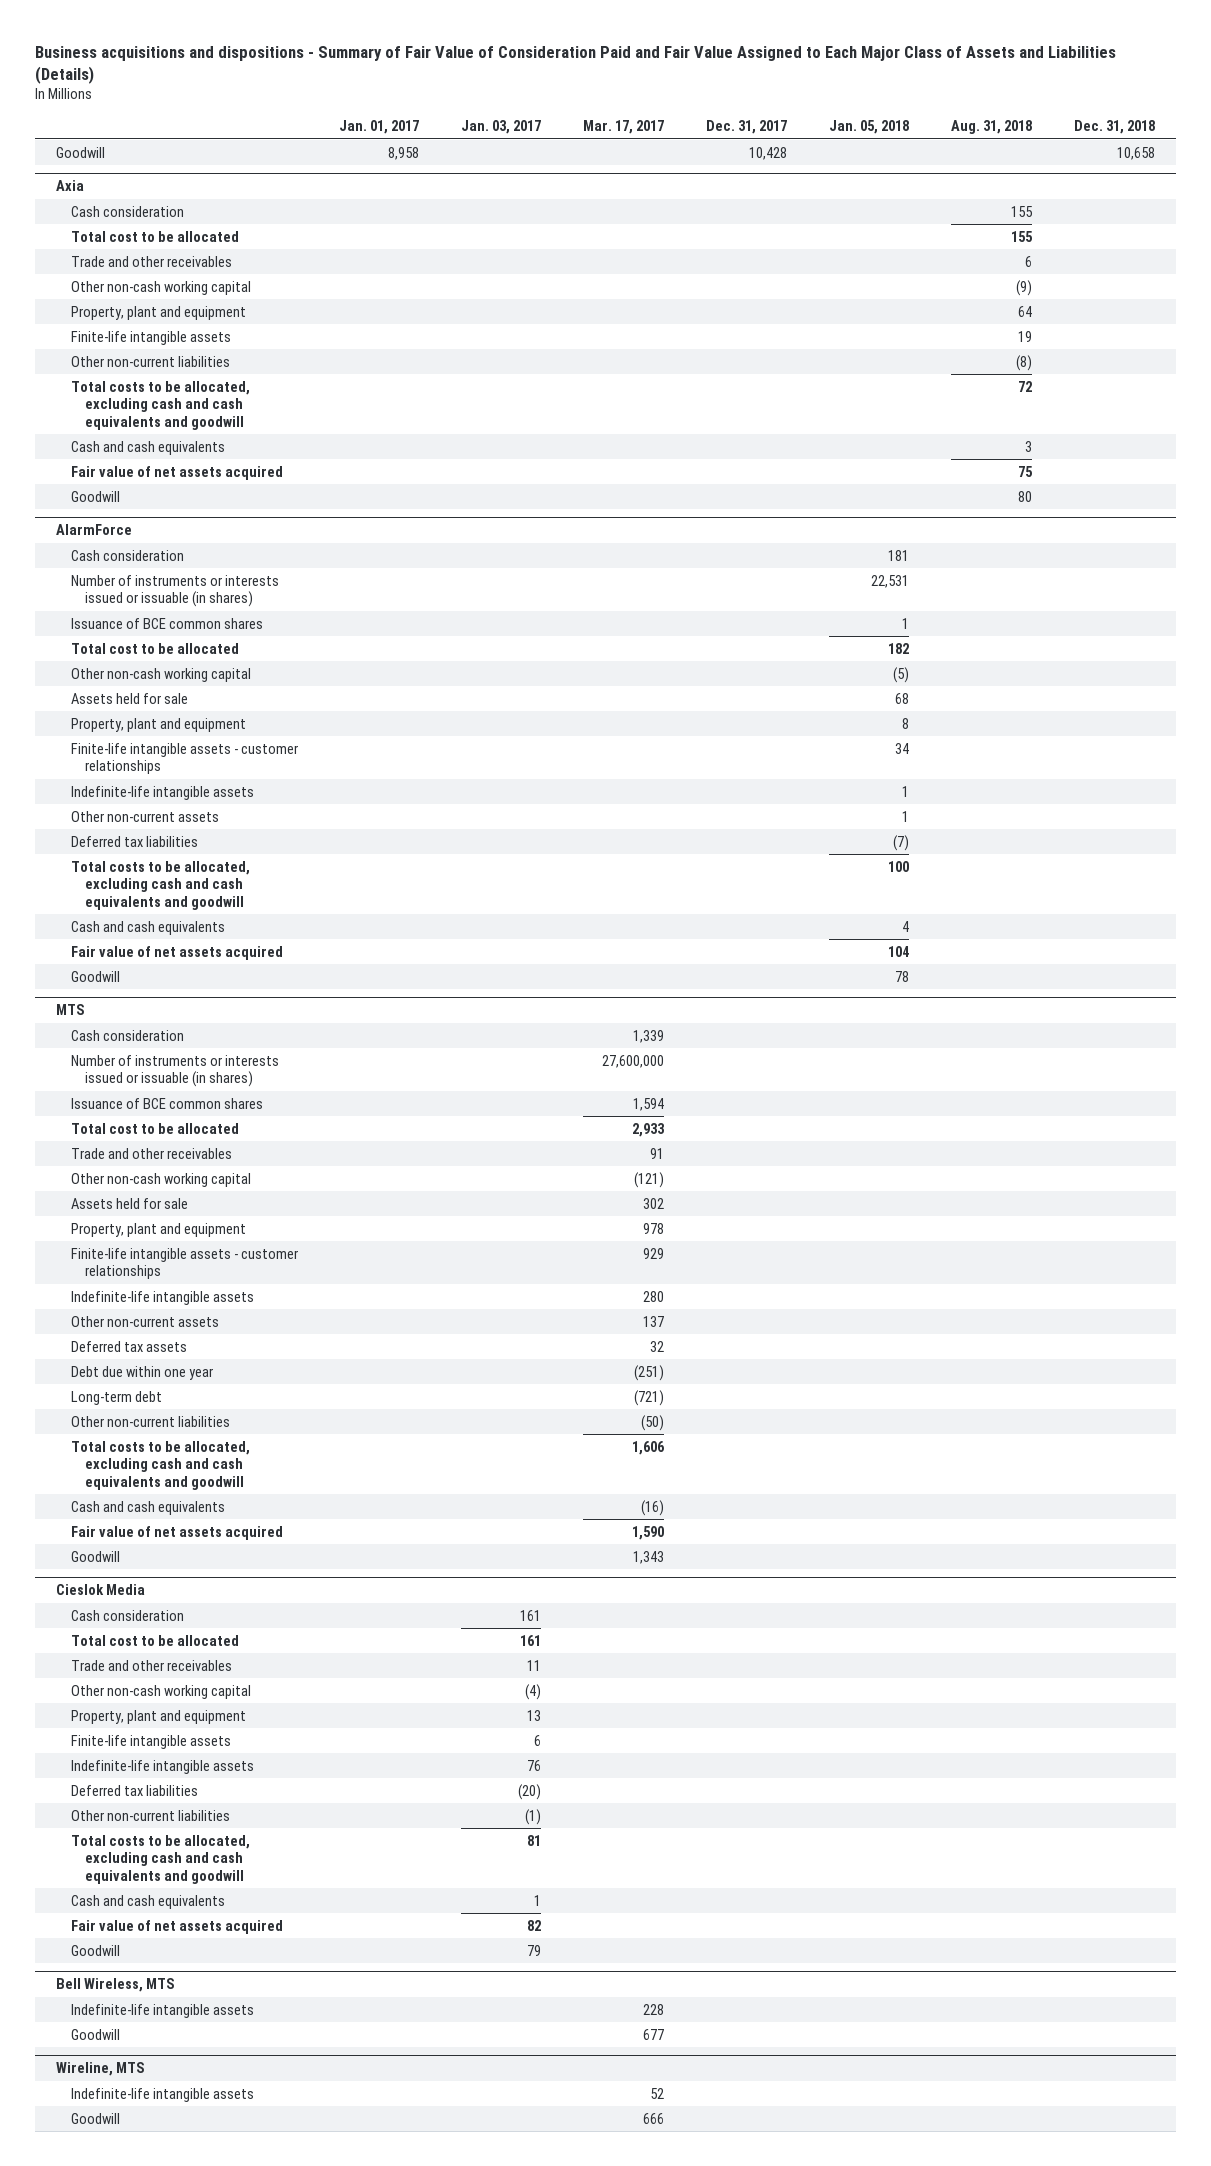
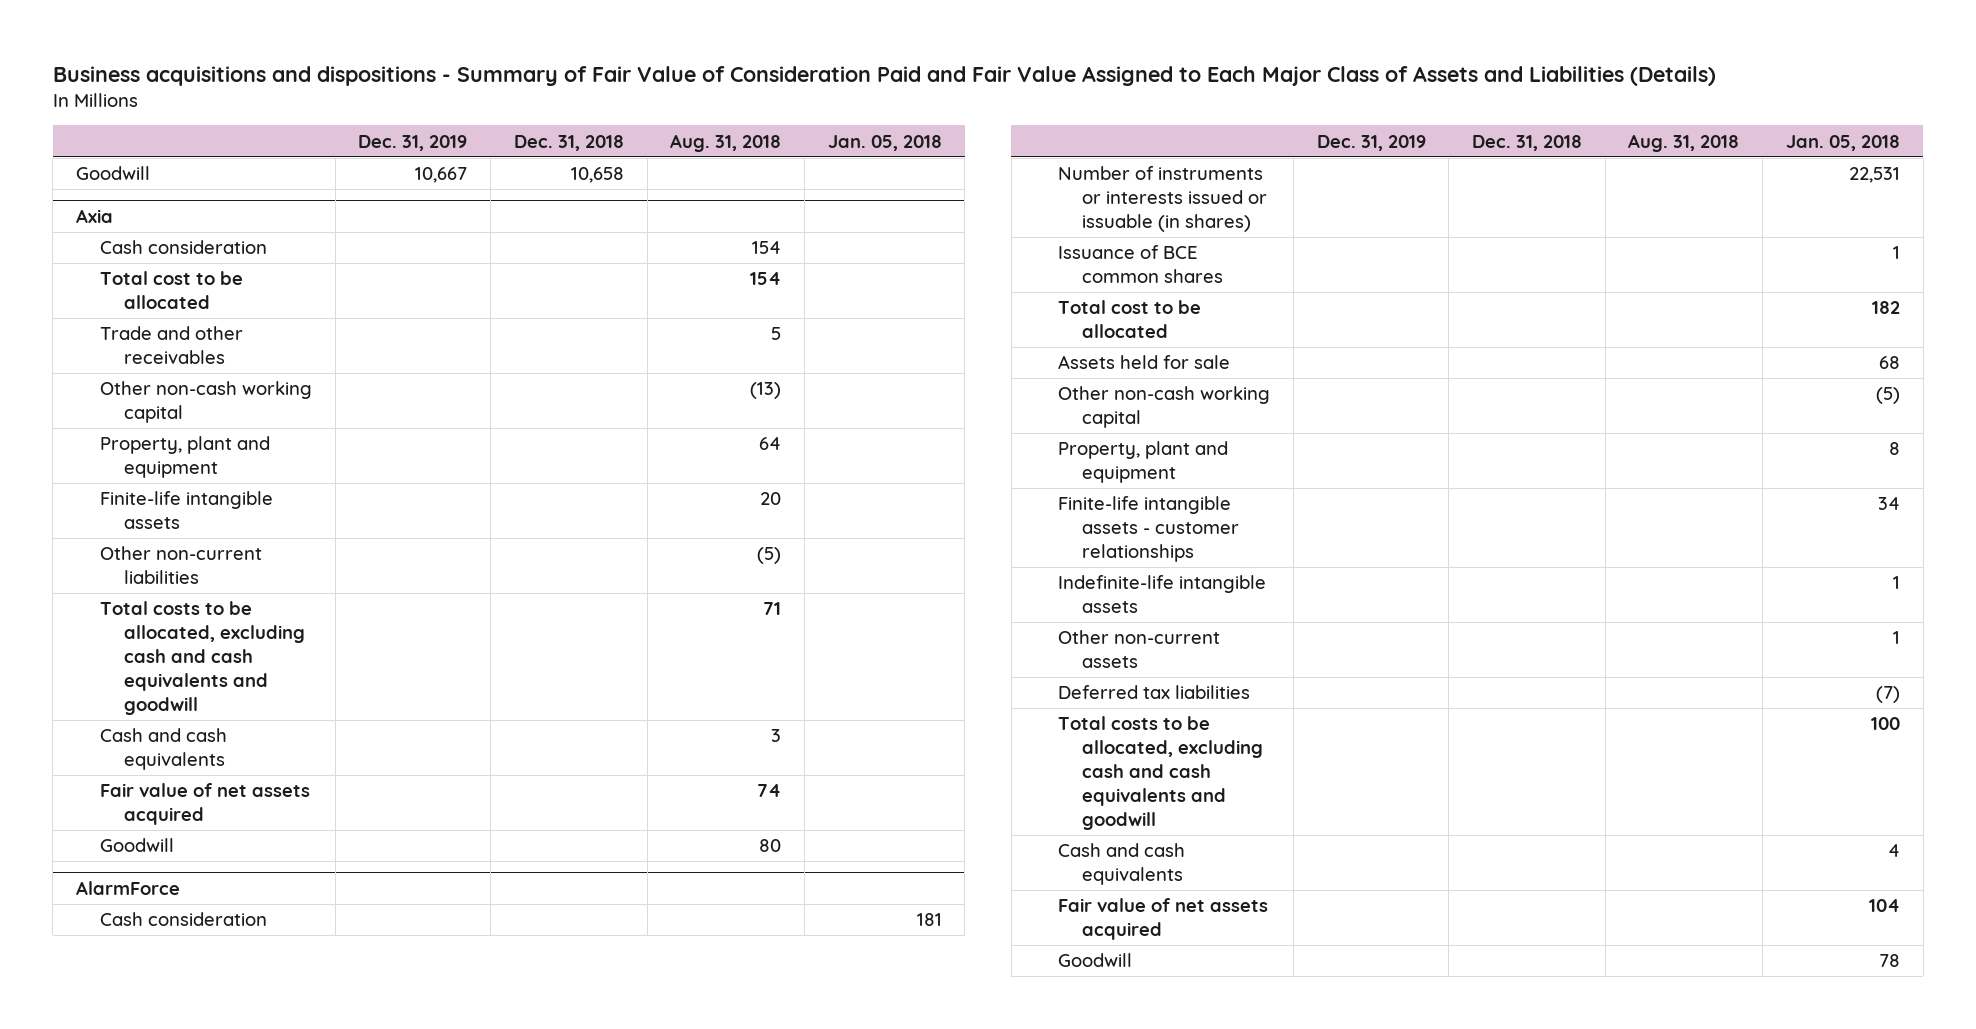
[339,120,420,135] Jan. 01, 2017 -> none
[461,120,542,135] Jan. 03, 2017 -> none
[583,120,665,135] Mar. 17, 2017 -> none
[705,120,787,135] Dec. 31, 2017 -> none
none -> [358,134,468,151] Dec. 31, 2019
[1010,205,1033,217] 155 -> [752,241,782,255] 154
[1010,230,1033,242] 155 -> [750,272,782,286] 154
[1024,255,1032,267] 6 -> [771,327,782,341] 5
[1015,279,1032,296] (9) -> [750,382,782,400] (13)
[1017,330,1032,342] 19 -> [760,492,782,506] 20
[1015,354,1032,371] (8) -> [757,547,782,565] (5)
[1017,380,1032,392] 72 -> [763,602,782,616] 71
[1017,465,1033,477] 75 -> [757,784,782,798] 74
[70,667,251,682] Other non-cash working capital -> [1058,386,1271,429] Other non-cash working capital
[56,1004,86,1016] MTS -> none
[70,1029,184,1041] Cash consideration -> none
[70,1054,279,1088] Number of instruments or interests issued or issuable (in shares) -> none
[70,1097,263,1109] Issuance of BCE common shares -> none
[70,1122,239,1134] Total cost to be allocated -> none
[70,1147,232,1159] Trade and other receivables -> none
[70,1172,251,1187] Other non-cash working capital -> none
[70,1197,188,1209] Assets held for sale -> none
[70,1222,246,1237] Property, plant and equipment -> none
[70,1247,298,1280] Finite-life intangible assets - customer relationships -> none
[70,1290,254,1305] Indefinite-life intangible assets -> none
[70,1315,219,1327] Other non-current assets -> none
[70,1340,187,1352] Deferred tax assets -> none
[70,1365,213,1380] Debt due within one year -> none
[70,1390,162,1405] Long-term debt -> none
[70,1415,230,1427] Other non-current liabilities -> none
[70,1440,250,1490] Total costs to be allocated, excluding cash and cash equivalents and goodwill -> none
[70,1500,225,1515] Cash and cash equivalents -> none
[70,1525,283,1540] Fair value of net assets acquired -> none
[70,1550,120,1562] Goodwill -> none
[56,1584,146,1596] Cieslok Media -> none
[70,1609,184,1621] Cash consideration -> none
[70,1634,239,1646] Total cost to be allocated -> none
[70,1659,232,1671] Trade and other receivables -> none
[70,1684,251,1699] Other non-cash working capital -> none
[70,1709,246,1724] Property, plant and equipment -> none
[70,1734,231,1749] Finite-life intangible assets -> none
[70,1759,254,1774] Indefinite-life intangible assets -> none
[70,1784,198,1796] Deferred tax liabilities -> none
[70,1809,230,1821] Other non-current liabilities -> none
[70,1834,250,1884] Total costs to be allocated, excluding cash and cash equivalents and goodwill -> none
[70,1894,225,1909] Cash and cash equivalents -> none
[70,1919,283,1934] Fair value of net assets acquired -> none
[70,1944,120,1956] Goodwill -> none
[56,1978,176,1993] Bell Wireless, MTS -> none
[70,2003,254,2018] Indefinite-life intangible assets -> none
[70,2028,120,2040] Goodwill -> none
[56,2062,146,2077] Wireline, MTS -> none
[70,2087,254,2102] Indefinite-life intangible assets -> none
[70,2112,120,2124] Goodwill -> none

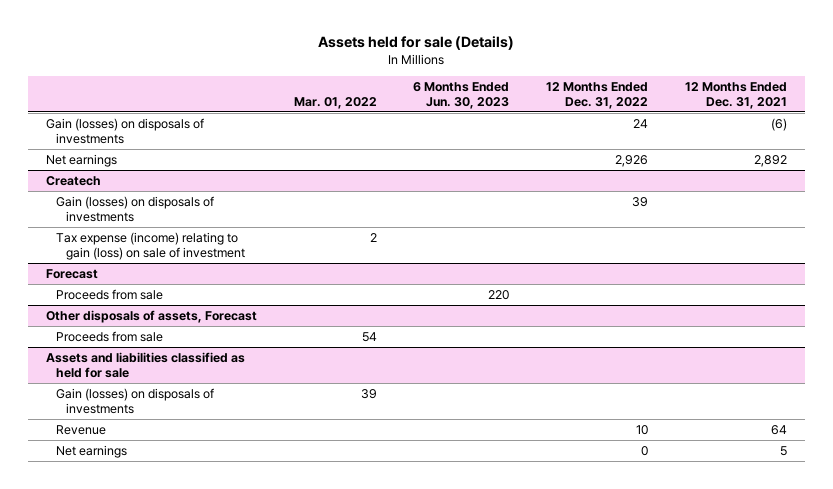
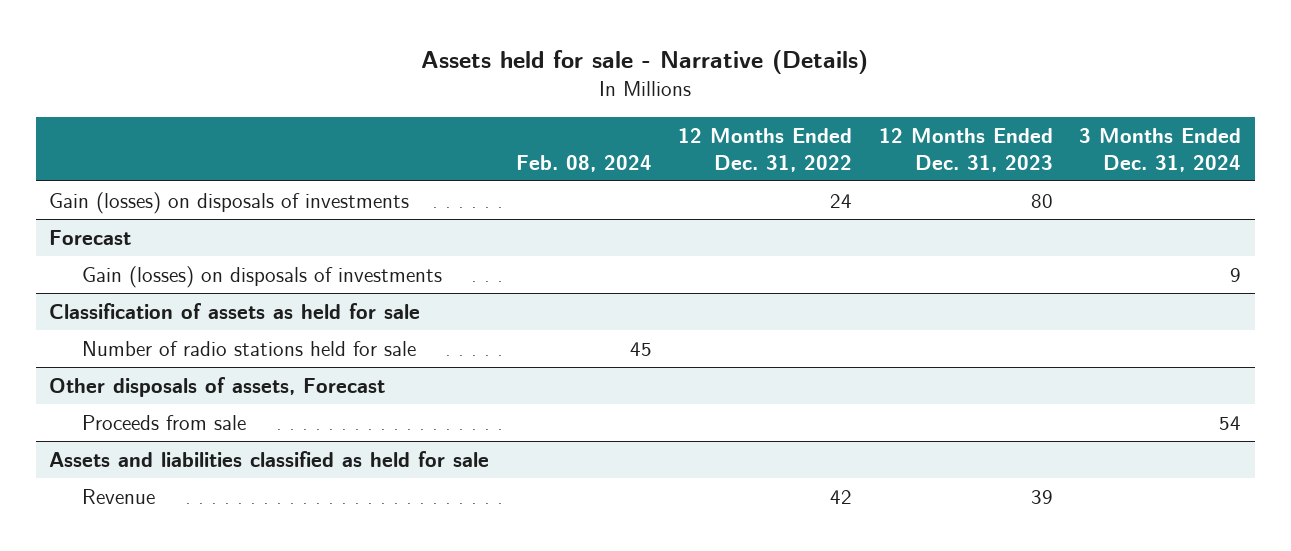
[318,35,515,50] Assets held for sale (Details) -> [421,50,869,75] Assets held for sale - Narrative (Details)
[293,96,377,109] Mar. 01, 2022 -> none
[413,82,510,109] 6 Months Ended Jun. 30, 2023 -> none
[684,82,787,109] 12 Months Ended Dec. 31, 2021 -> none
none -> [515,154,652,172] Feb. 08, 2024
none -> [878,127,1053,172] 12 Months Ended Dec. 31, 2023
none -> [1079,127,1242,172] 3 Months Ended Dec. 31, 2024
[45,153,117,167] Net earnings -> none
[45,175,101,186] Createch -> none
[56,195,215,222] Gain (losses) on disposals of investments -> none
[56,231,246,260] Tax expense (income) relating to gain (loss) on sale of investment -> none
[56,288,164,300] Proceeds from sale -> none
none -> [81,265,442,288] Gain (losses) on disposals of investments
none -> [49,302,421,319] Classification of assets as held for sale
none -> [81,340,416,356] Number of radio stations held for sale
[56,387,215,414] Gain (losses) on disposals of investments -> none
[56,444,128,458] Net earnings -> none
[636,424,649,435] 10 -> [830,489,853,504] 42

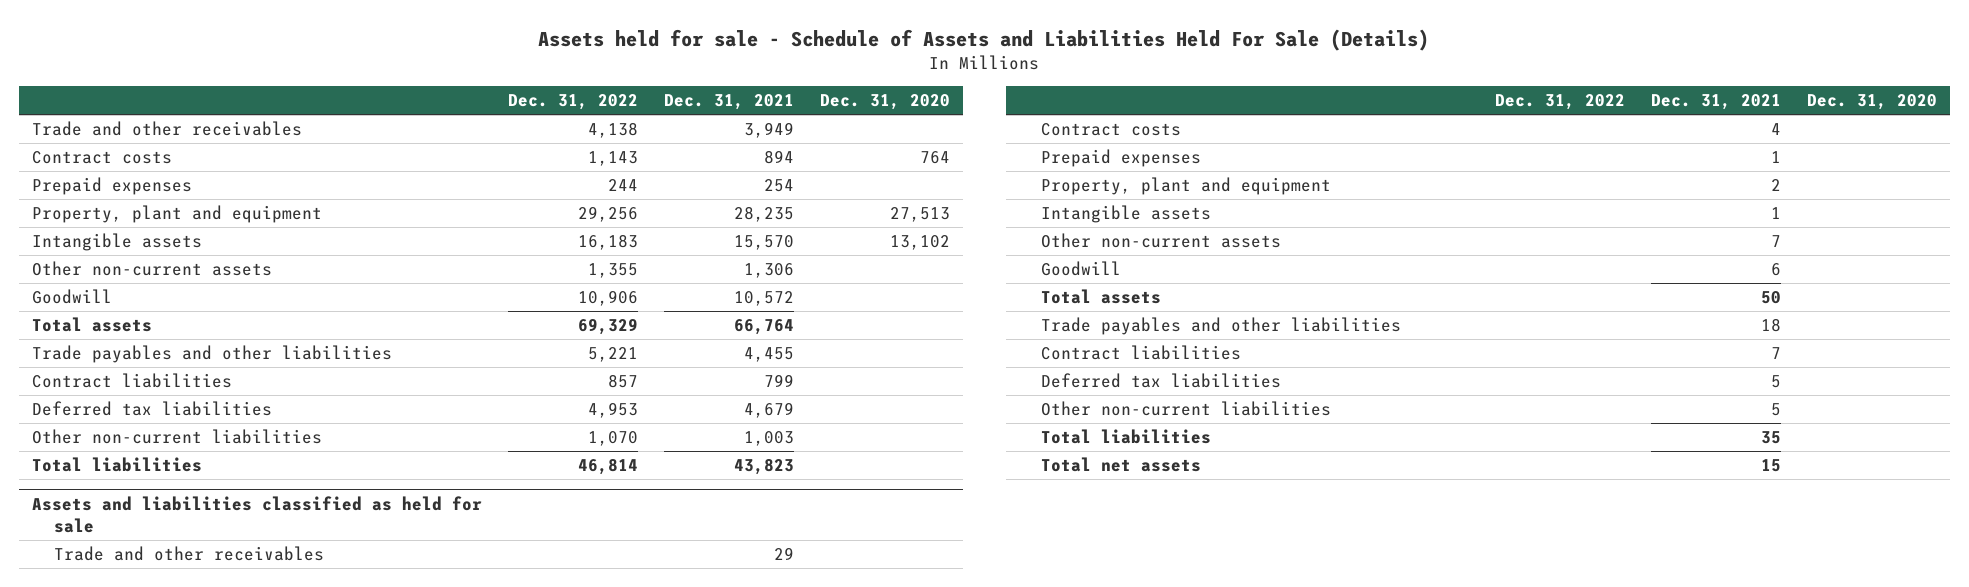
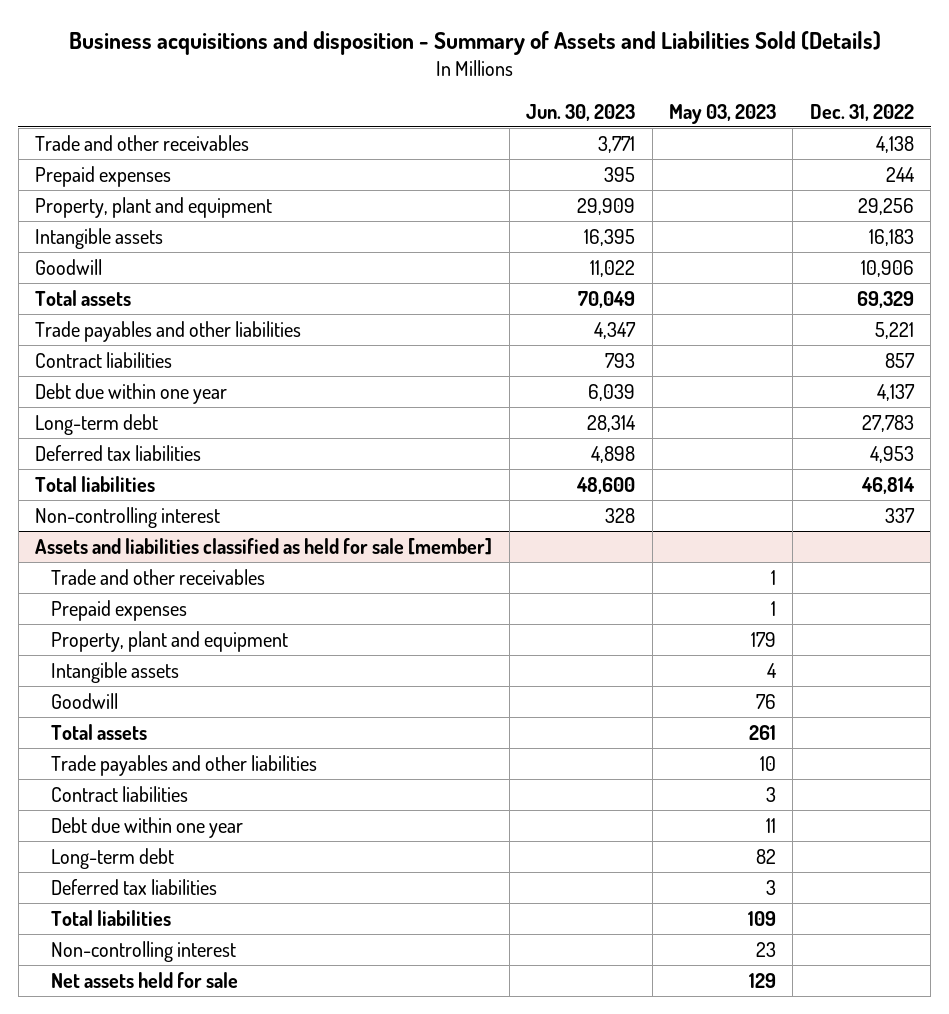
[538,28,1430,51] Assets held for sale - Schedule of Assets and Liabilities Held For Sale (Details) -> [68,31,881,56] Business acquisitions and disposition - Summary of Assets and Liabilities Sold (Details)
[663,94,794,111] Dec. 31, 2021 -> none
[819,94,950,111] Dec. 31, 2020 -> none
none -> [526,103,636,121] Jun. 30, 2023
none -> [669,103,777,124] May 03, 2023
[32,151,173,165] Contract costs -> none
[32,261,273,277] Other non-current assets -> none
none -> [35,382,228,404] Debt due within one year
none -> [35,413,159,435] Long-term debt
[32,429,323,445] Other non-current liabilities -> none
none -> [35,506,221,528] Non-controlling interest
[32,496,483,533] Assets and liabilities classified as held for sale -> [35,537,493,555] Assets and liabilities classified as held for sale [member]
[1040,123,1181,137] Contract costs -> none
[1040,233,1281,249] Other non-current assets -> none
none -> [50,816,243,838] Debt due within one year
none -> [50,847,174,869] Long-term debt
[1040,401,1331,417] Other non-current liabilities -> none
none -> [50,940,236,962] Non-controlling interest
[1040,457,1201,473] Total net assets -> [50,971,238,988] Net assets held for sale

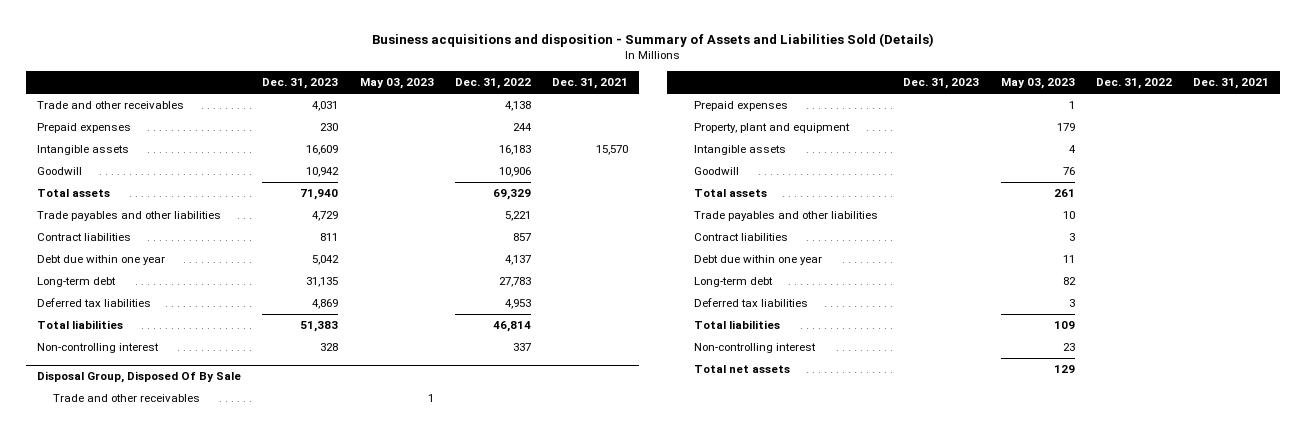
[526,103,636,121] Jun. 30, 2023 -> none
none -> [262,78,339,90] Dec. 31, 2023
none -> [552,78,629,90] Dec. 31, 2021
[35,196,273,218] Property, plant and equipment -> none
[35,537,493,555] Assets and liabilities classified as held for sale [member] -> [36,371,241,384] Disposal Group, Disposed Of By Sale
[50,971,238,988] Net assets held for sale -> [694,365,791,374] Total net assets

